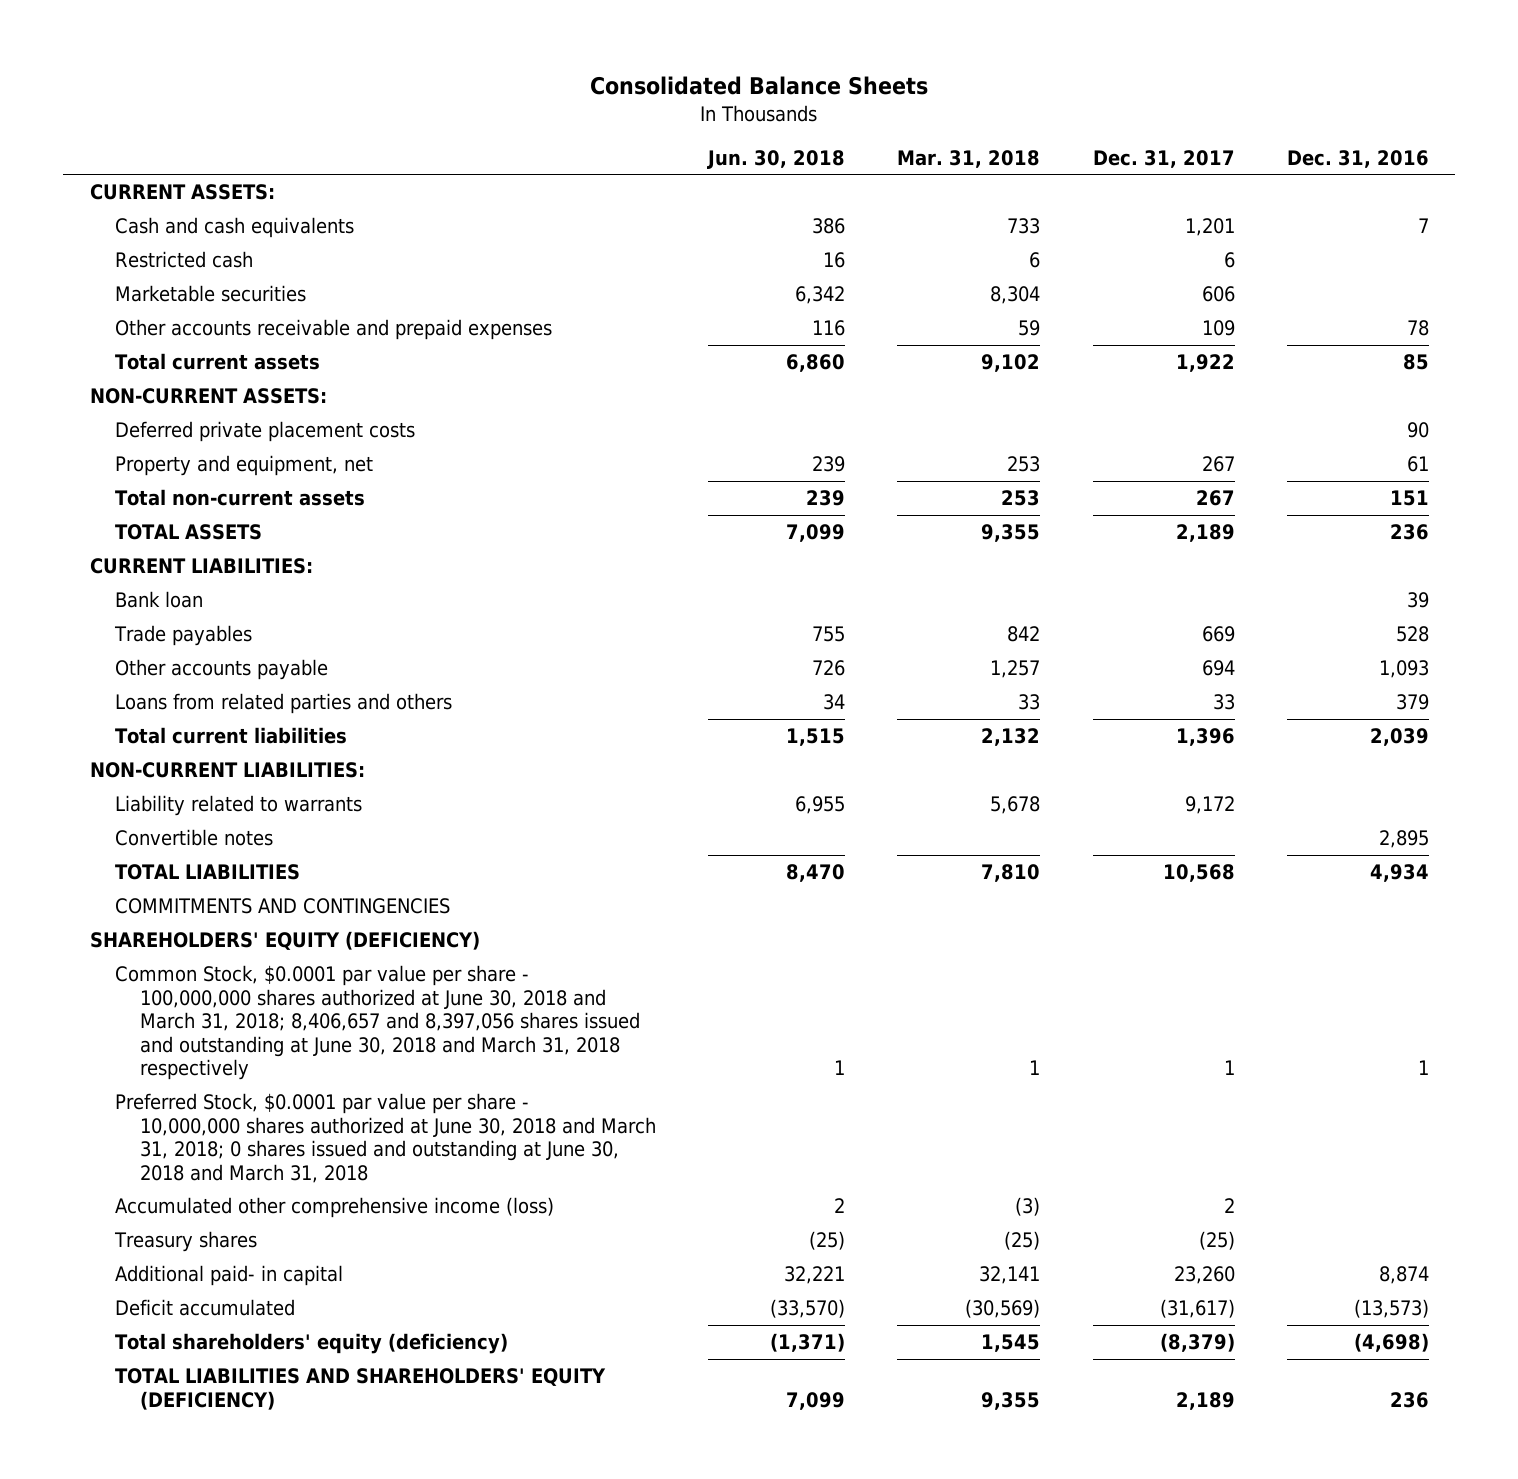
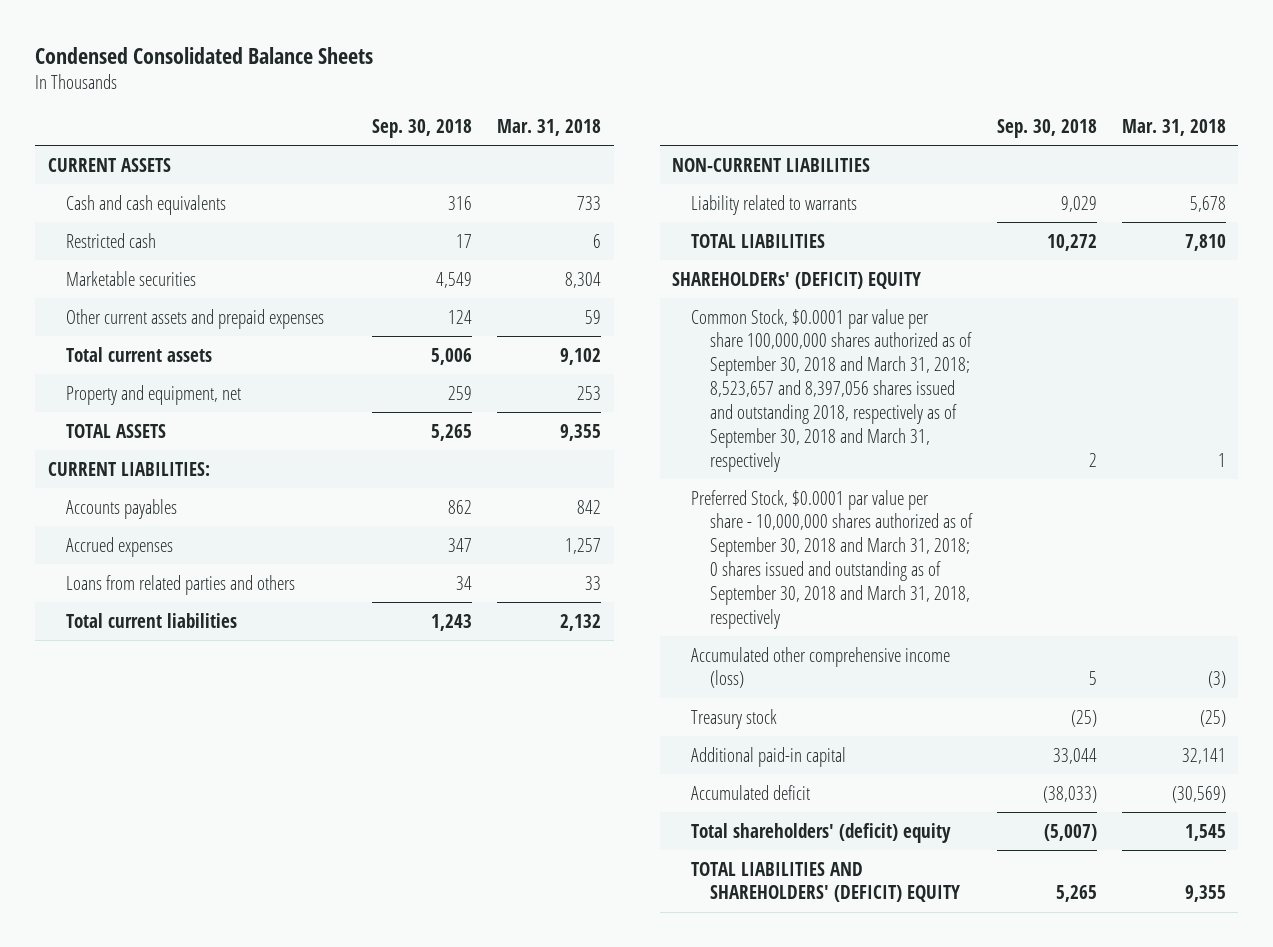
[590,76,929,96] Consolidated Balance Sheets -> [35,46,374,64] Condensed Consolidated Balance Sheets
[707,149,846,169] Jun. 30, 2018 -> none
[1092,149,1235,168] Dec. 31, 2017 -> none
[1286,149,1429,168] Dec. 31, 2016 -> none
none -> [372,119,473,139] Sep. 30, 2018
[89,184,275,201] CURRENT ASSETS: -> [47,157,171,172] CURRENT ASSETS
[114,319,552,341] Other accounts receivable and prepaid expenses -> [66,308,325,329] Other current assets and prepaid expenses
[89,388,327,405] NON-CURRENT ASSETS: -> none
[114,421,415,443] Deferred private placement costs -> none
[114,489,365,507] Total non-current assets -> none
[114,591,203,609] Bank loan -> none
[113,625,252,647] Trade payables -> [66,498,178,519] Accounts payables
[114,659,328,681] Other accounts payable -> [66,536,174,557] Accrued expenses
[89,762,365,779] NON-CURRENT LIABILITIES: -> [672,157,871,172] NON-CURRENT LIABILITIES
[114,829,273,847] Convertible notes -> none
[114,898,450,915] COMMITMENTS AND CONTINGENCIES -> none
[89,931,480,951] SHAREHOLDERS' EQUITY (DEFICIENCY) -> [672,271,922,289] SHAREHOLDERs' (DEFICIT) EQUITY
[114,965,640,1081] Common Stock, $0.0001 par value per share - 100,000,000 shares authorized at June 30, 2018 and March 31, 2018; 8,406,657 and 8,397,056 shares issued and outstanding at June 30, 2018 and March 31, 2018 respectively -> [691,308,973,472] Common Stock, $0.0001 par value per share 100,000,000 shares authorized as of September 30, 2018 and March 31, 2018; 8,523,657 and 8,397,056 shares issued and outstanding 2018, respectively as of September 30, 2018 and March 31, respectively
[114,1093,656,1183] Preferred Stock, $0.0001 par value per share - 10,000,000 shares authorized at June 30, 2018 and March 31, 2018; 0 shares issued and outstanding at June 30, 2018 and March 31, 2018 -> [691,489,974,629] Preferred Stock, $0.0001 par value per share - 10,000,000 shares authorized as of September 30, 2018 and March 31, 2018; 0 shares issued and outstanding as of September 30, 2018 and March 31, 2018, respectively
[113,1231,257,1253] Treasury shares -> [691,708,778,729] Treasury stock
[114,1265,343,1287] Additional paid- in capital -> [691,746,847,767] Additional paid-in capital
[114,1299,295,1317] Deficit accumulated -> [691,784,811,800] Accumulated deficit
[114,1333,508,1355] Total shareholders' equity (deficiency) -> [691,822,952,843] Total shareholders' (deficit) equity
[114,1368,606,1410] TOTAL LIABILITIES AND SHAREHOLDERS' EQUITY (DEFICIENCY) -> [691,861,961,903] TOTAL LIABILITIES AND SHAREHOLDERS' (DEFICIT) EQUITY

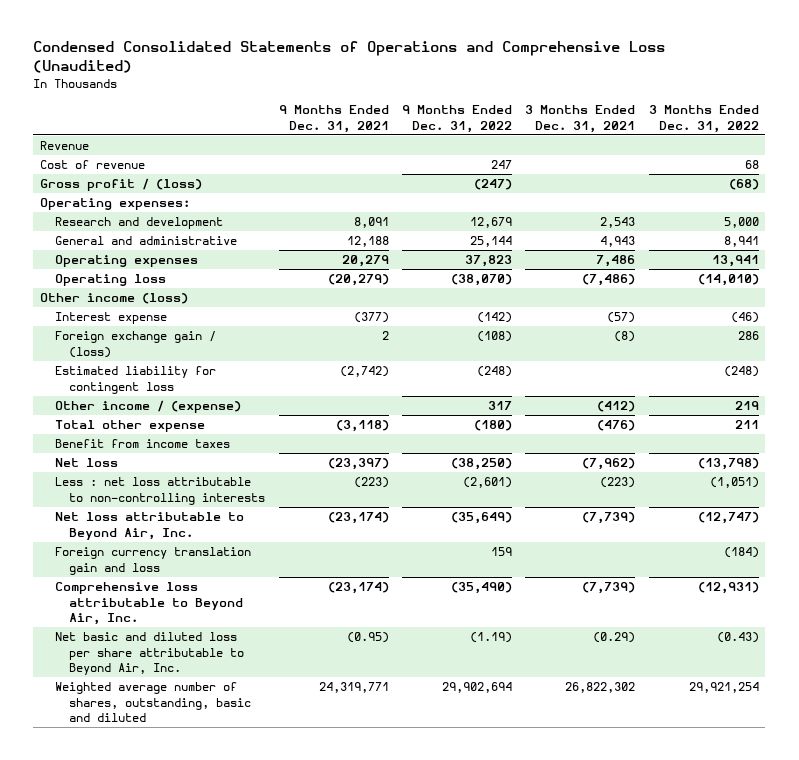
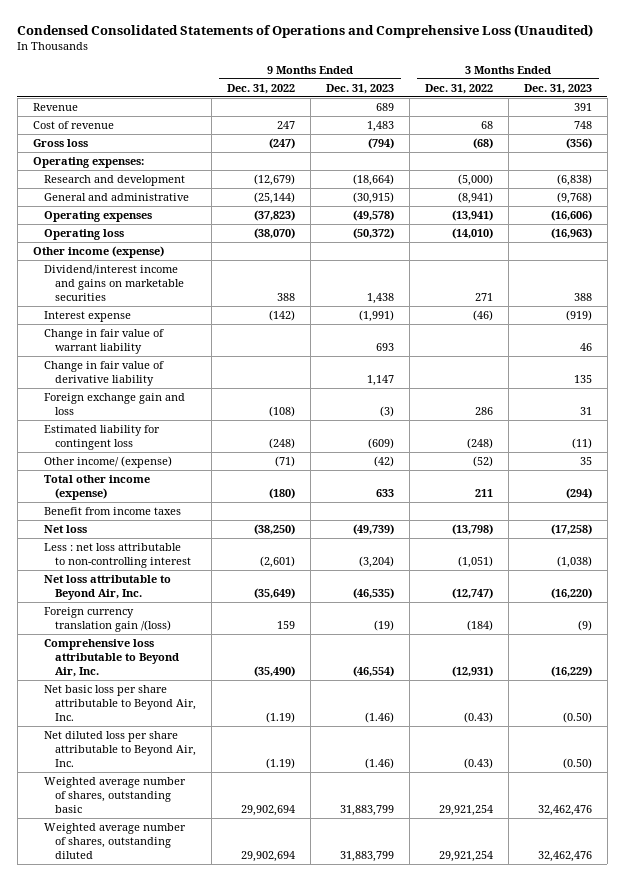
[278,105,389,133] 9 Months Ended Dec. 31, 2021 -> none
[525,105,636,133] 3 Months Ended Dec. 31, 2021 -> none
none -> [325,83,394,94] Dec. 31, 2023
none -> [523,83,592,94] Dec. 31, 2023
[39,178,202,192] Gross profit / (loss) -> [32,138,88,147] Gross loss
[469,217,512,229] 12,679 -> [253,173,295,186] (12,679)
[723,217,759,229] 5,000 -> [457,173,493,186] (5,000)
[469,236,512,248] 25,144 -> [253,191,295,204] (25,144)
[723,236,759,248] 8,941 -> [457,191,493,204] (8,941)
[464,255,512,268] 37,823 -> [253,209,295,221] (37,823)
[711,255,759,268] 13,941 -> [451,209,493,221] (13,941)
[39,293,188,305] Other income (loss) -> [32,245,164,258] Other income (expense)
none -> [43,264,184,302] Dividend/interest income and gains on marketable securities
none -> [43,328,164,355] Change in fair value of warrant liability
none -> [43,360,164,387] Change in fair value of derivative liability
[54,331,216,358] Foreign exchange gain / (loss) -> [43,392,185,416] Foreign exchange gain and loss
[54,400,241,414] Other income / (expense) -> [43,455,172,468] Other income/ (expense)
[487,401,512,411] 317 -> [274,455,295,467] (71)
[734,401,759,411] 219 -> [472,455,493,467] (52)
[54,420,205,433] Total other expense -> [43,474,150,501] Total other income (expense)
[54,477,266,505] Less : net loss attributable to non-controlling interests -> [43,542,191,569] Less : net loss attributable to non-controlling interest
[54,547,251,575] Foreign currency translation gain and loss -> [43,606,171,633] Foreign currency translation gain /(loss)
[54,632,245,675] Net basic and diluted loss per share attributable to Beyond Air, Inc. -> [43,684,196,722] Net basic loss per share attributable to Beyond Air, Inc.
none -> [43,730,196,768] Net diluted loss per share attributable to Beyond Air, Inc.
[54,682,252,722] Weighted average number of shares, outstanding, basic and diluted -> [43,776,186,814] Weighted average number of shares, outstanding basic
none -> [43,822,186,860] Weighted average number of shares, outstanding diluted

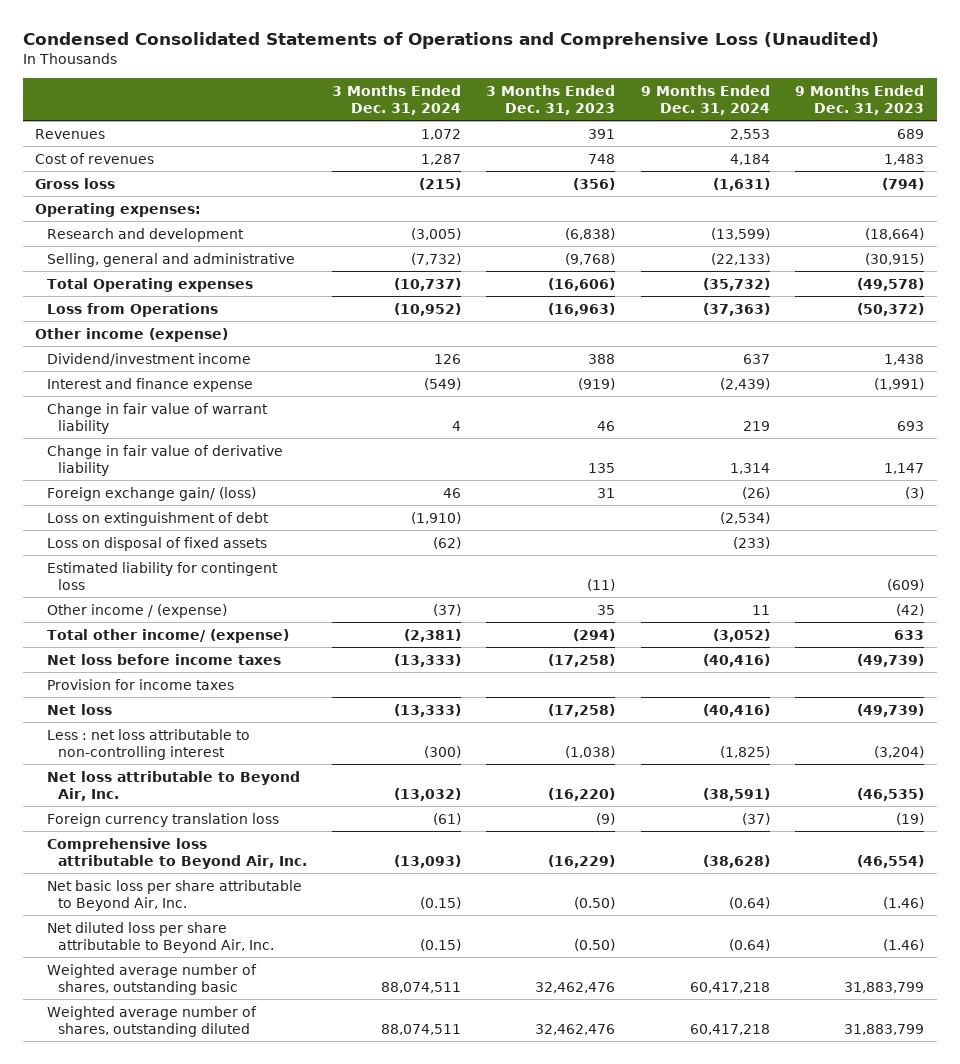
[226,83,295,94] Dec. 31, 2022 -> none
[424,83,493,94] Dec. 31, 2022 -> none
none -> [332,84,462,116] 3 Months Ended Dec. 31, 2024
none -> [640,84,770,116] 9 Months Ended Dec. 31, 2024
[32,102,78,111] Revenue -> [35,128,106,139] Revenues
[32,120,114,129] Cost of revenue -> [35,152,155,164] Cost of revenues
[43,192,189,201] General and administrative -> [46,252,295,267] Selling, general and administrative
[43,210,152,222] Operating expenses -> [46,277,253,292] Total Operating expenses
[43,228,124,240] Operating loss -> [46,302,218,317] Loss from Operations
[43,264,184,302] Dividend/interest income and gains on marketable securities -> [46,352,251,366] Dividend/investment income
[43,310,131,322] Interest expense -> [46,377,253,392] Interest and finance expense
[43,392,185,416] Foreign exchange gain and loss -> [46,486,256,501] Foreign exchange gain/ (loss)
none -> [46,511,269,526] Loss on extinguishment of debt
none -> [46,536,267,551] Loss on disposal of fixed assets
[43,455,172,468] Other income/ (expense) -> [46,603,227,618] Other income / (expense)
[43,474,150,501] Total other income (expense) -> [46,628,289,643] Total other income/ (expense)
none -> [46,653,281,665] Net loss before income taxes
[43,506,181,515] Benefit from income taxes -> [46,678,234,690] Provision for income taxes
[43,606,171,633] Foreign currency translation gain /(loss) -> [46,812,279,827] Foreign currency translation loss

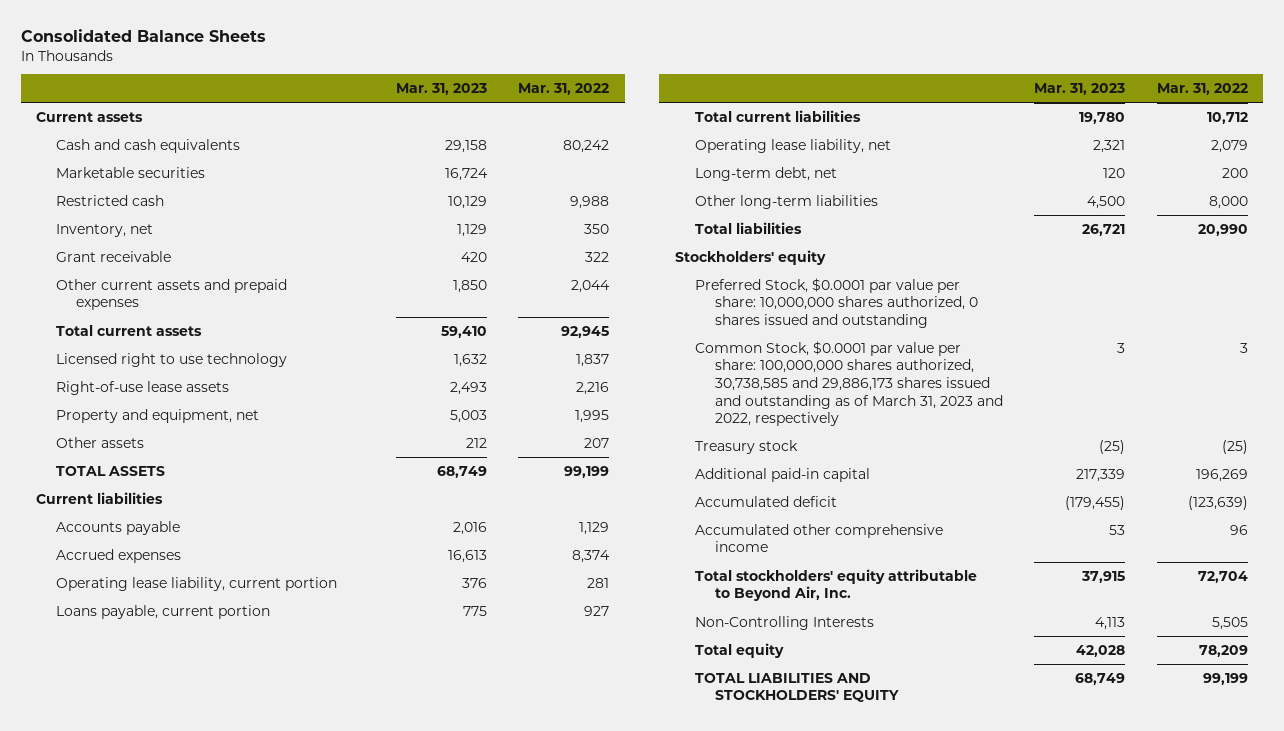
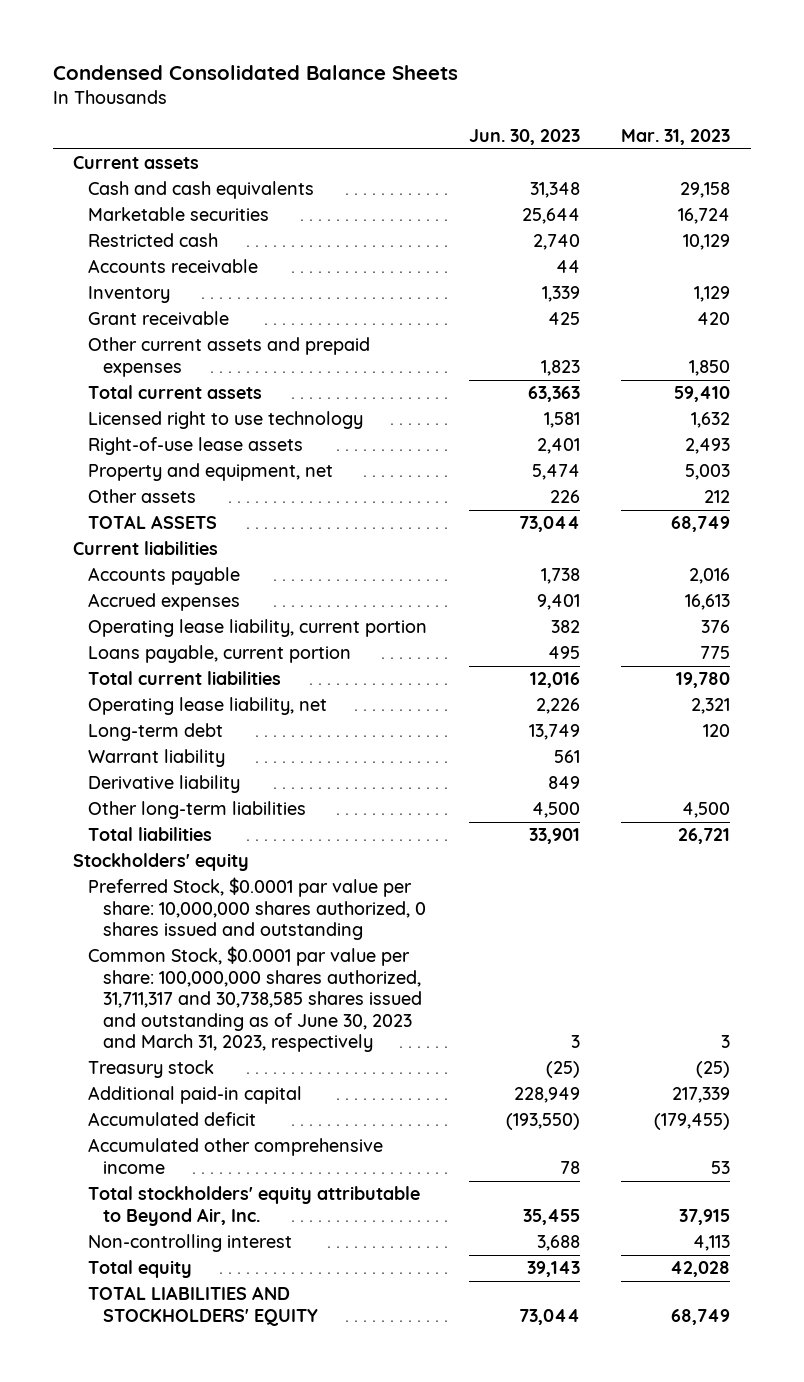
[20,28,266,42] Consolidated Balance Sheets -> [52,65,458,81] Condensed Consolidated Balance Sheets
[517,83,609,96] Mar. 31, 2022 -> none
none -> [468,128,580,145] Jun. 30, 2023
none -> [88,259,259,274] Accounts receivable
[56,223,154,237] Inventory, net -> [88,286,171,304] Inventory
[694,166,837,181] Long-term debt, net -> [88,723,224,742] Long-term debt
none -> [88,749,226,768] Warrant liability
none -> [88,775,241,794] Derivative liability
[694,340,1003,427] Common Stock, $0.0001 par value per share: 100,000,000 shares authorized, 30,738,585 and 29,886,173 shares issued and outstanding as of March 31, 2023 and 2022, respectively -> [88,946,423,1053] Common Stock, $0.0001 par value per share: 100,000,000 shares authorized, 31,711,317 and 30,738,585 shares issued and outstanding as of June 30, 2023 and March 31, 2023, respectively
[694,615,874,630] Non-Controlling Interests -> [88,1234,293,1253] Non-controlling interest

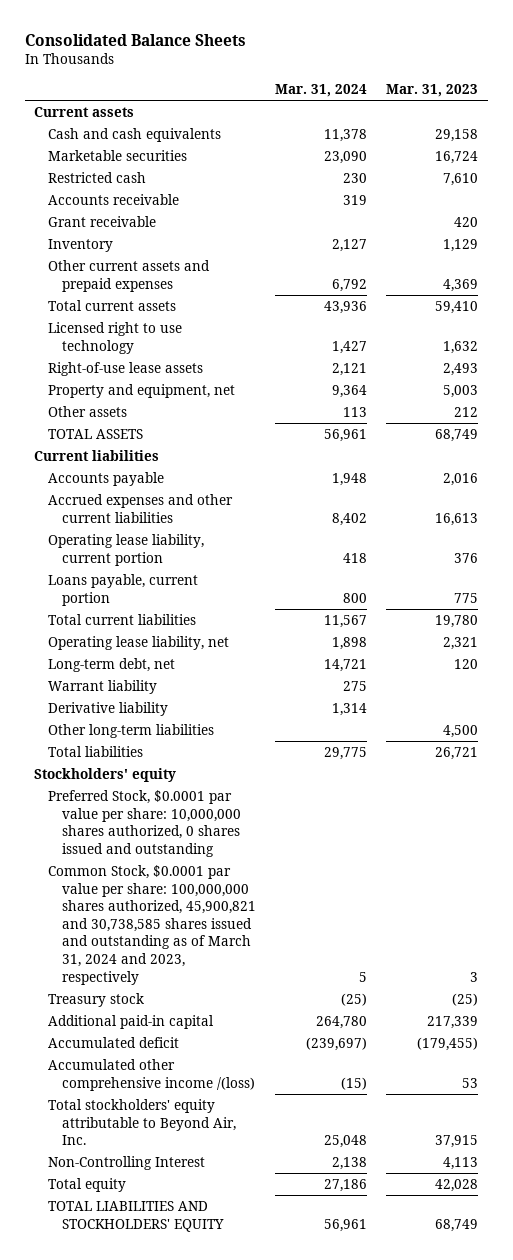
[52,65,458,81] Condensed Consolidated Balance Sheets -> [24,33,246,46] Consolidated Balance Sheets
[468,128,580,145] Jun. 30, 2023 -> none
none -> [275,83,368,97] Mar. 31, 2024
[683,234,731,251] 10,129 -> [443,172,479,186] 7,610
[88,286,171,304] Inventory -> [48,238,114,252] Inventory
[689,359,731,376] 1,850 -> [443,278,479,292] 4,369
[88,593,241,612] Accrued expenses -> [48,493,234,523] Accrued expenses and other current liabilities
[88,723,224,742] Long-term debt -> [48,657,176,672] Long-term debt, net
[88,946,423,1053] Common Stock, $0.0001 par value per share: 100,000,000 shares authorized, 31,711,317 and 30,738,585 shares issued and outstanding as of June 30, 2023 and March 31, 2023, respectively -> [48,864,257,985] Common Stock, $0.0001 par value per share: 100,000,000 shares authorized, 45,900,821 and 30,738,585 shares issued and outstanding as of March 31, 2024 and 2023, respectively
[88,1138,384,1174] Accumulated other comprehensive income -> [48,1058,256,1091] Accumulated other comprehensive income /(loss)
[88,1234,293,1253] Non-controlling interest -> [48,1155,206,1170] Non-Controlling Interest

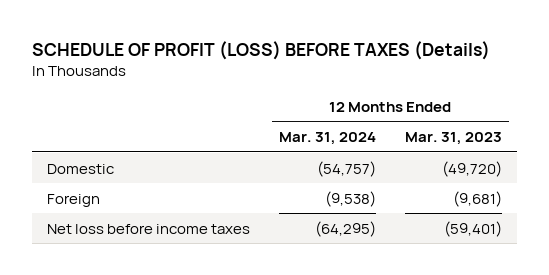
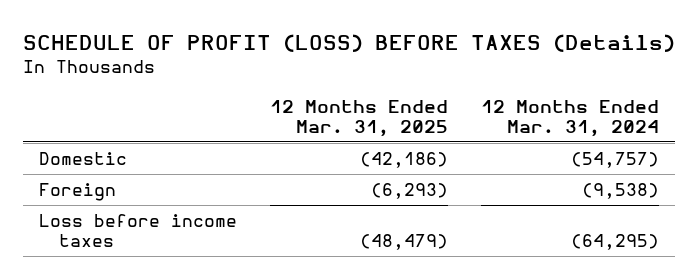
[405,132,503,146] Mar. 31, 2023 -> none
none -> [269,99,448,137] 12 Months Ended Mar. 31, 2025
[46,223,250,234] Net loss before income taxes -> [39,214,238,248] Loss before income taxes

